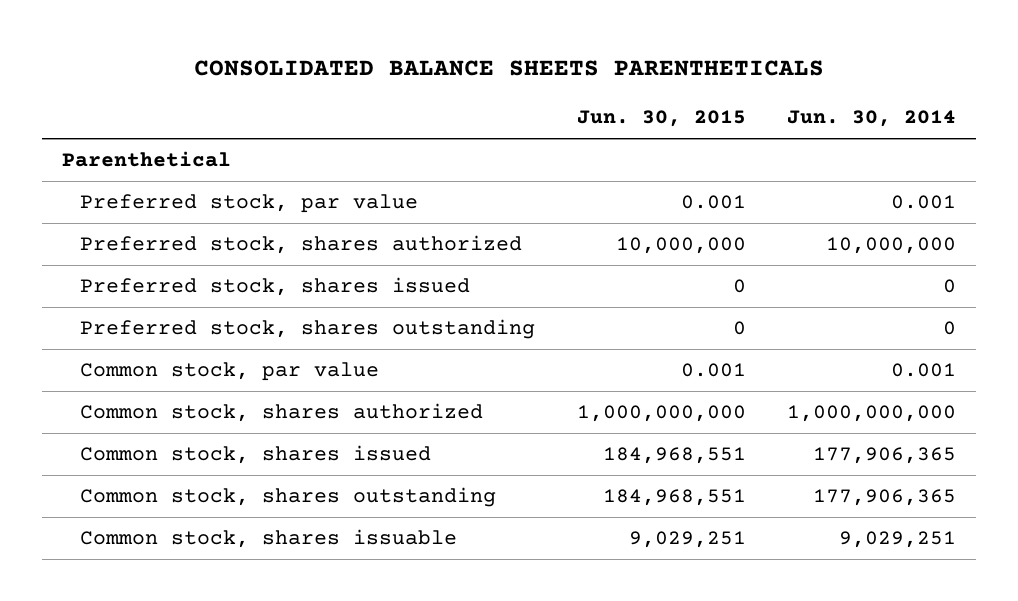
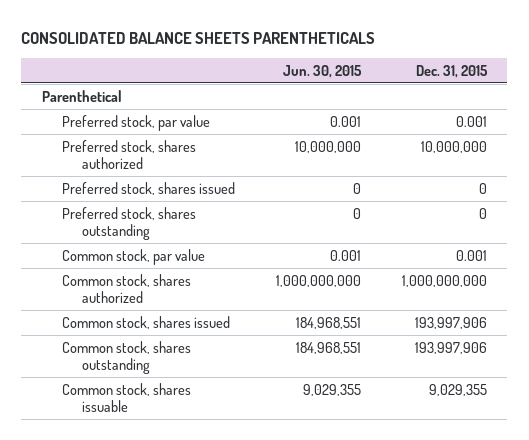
[786,110,956,128] Jun. 30, 2014 -> none
none -> [415,64,488,78] Dec. 31, 2015
[628,531,746,549] 9,029,251 -> [302,383,361,396] 9,029,355

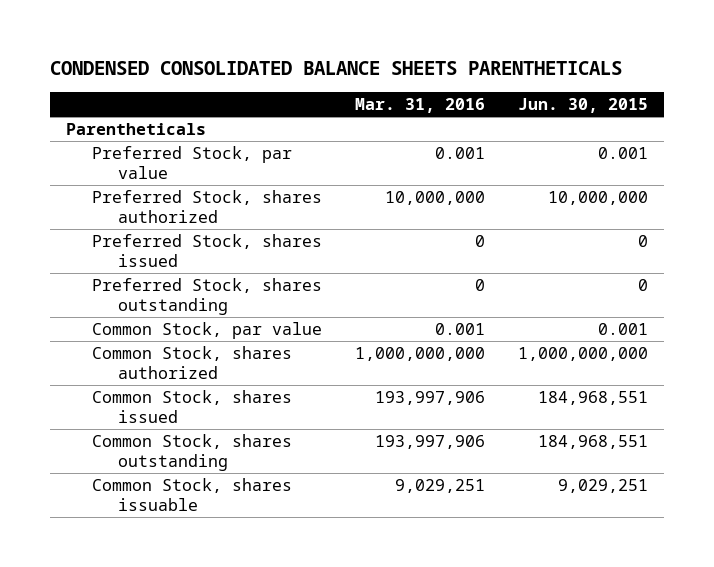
[21,31,376,44] CONSOLIDATED BALANCE SHEETS PARENTHETICALS -> [49,61,622,76] CONDENSED CONSOLIDATED BALANCE SHEETS PARENTHETICALS
[415,64,488,78] Dec. 31, 2015 -> none
none -> [354,97,485,113] Mar. 31, 2016
[41,89,122,102] Parenthetical -> [66,123,207,136] Parentheticals
[62,114,211,131] Preferred stock, par value -> [91,146,292,180] Preferred Stock, par value
[62,139,197,170] Preferred stock, shares authorized -> [91,190,322,224] Preferred Stock, shares authorized
[62,181,236,195] Preferred stock, shares issued -> [91,234,322,268] Preferred Stock, shares issued
[62,206,197,241] Preferred stock, shares outstanding -> [91,278,322,316] Preferred Stock, shares outstanding
[62,248,206,265] Common stock, par value -> [91,322,322,340] Common Stock, par value
[62,273,192,304] Common stock, shares authorized -> [91,346,292,380] Common Stock, shares authorized
[62,315,231,329] Common stock, shares issued -> [91,390,292,424] Common Stock, shares issued
[62,340,192,375] Common stock, shares outstanding -> [91,434,292,472] Common Stock, shares outstanding
[62,382,192,413] Common stock, shares issuable -> [91,478,292,512] Common Stock, shares issuable
[302,383,361,396] 9,029,355 -> [557,479,648,494] 9,029,251

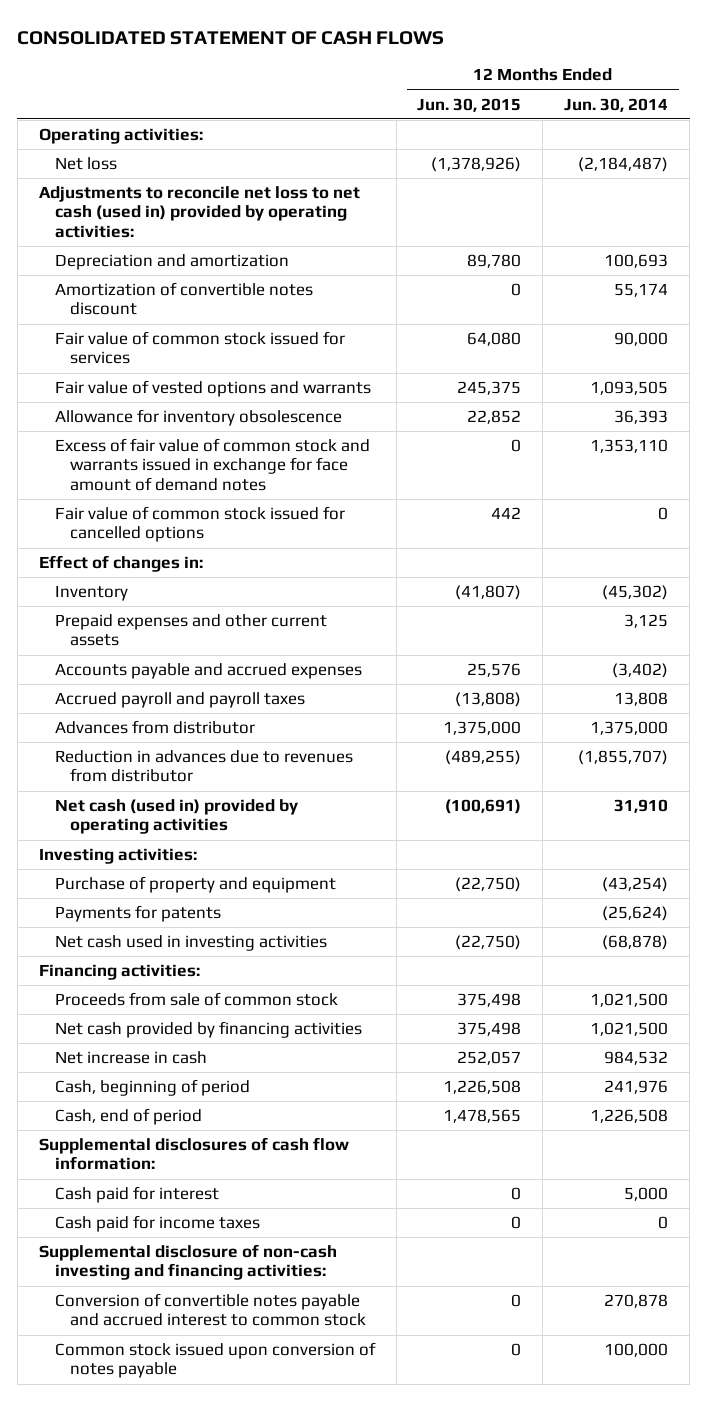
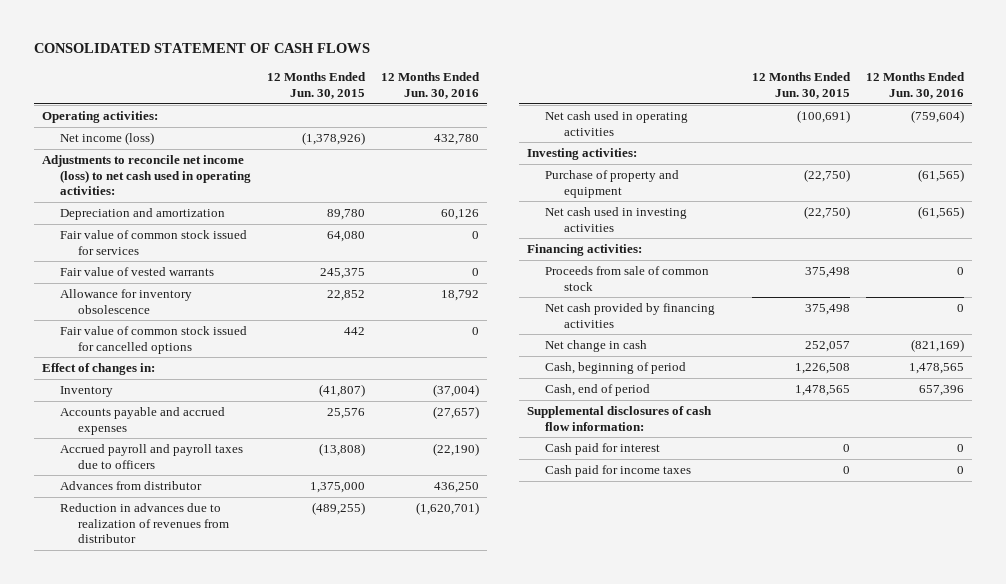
[564,97,669,112] Jun. 30, 2014 -> none
none -> [380,72,480,99] 12 Months Ended Jun. 30, 2016
[54,157,117,171] Net loss -> [59,132,154,146] Net income (loss)
[38,186,360,238] Adjustments to reconcile net loss to net cash (used in) provided by operating activities: -> [41,155,251,196] Adjustments to reconcile net income (loss) to net cash used in operating activities:
[54,282,313,316] Amortization of convertible notes discount -> none
[54,380,371,398] Fair value of vested options and warrants -> [59,267,214,277] Fair value of vested warrants
[54,438,370,491] Excess of fair value of common stock and warrants issued in exchange for face amount of demand notes -> none
[54,614,327,647] Prepaid expenses and other current assets -> none
[54,692,305,709] Accrued payroll and payroll taxes -> [59,444,243,469] Accrued payroll and payroll taxes due to officers
[54,750,353,783] Reduction in advances due to revenues from distributor -> [59,503,230,544] Reduction in advances due to realization of revenues from distributor
[54,799,298,835] Net cash (used in) provided by operating activities -> [545,111,689,136] Net cash used in operating activities
[54,905,221,923] Payments for patents -> none
[54,1051,207,1065] Net increase in cash -> [545,340,648,353] Net change in cash
[38,1244,337,1281] Supplemental disclosure of non-cash investing and financing activities: -> none
[54,1293,367,1327] Conversion of convertible notes payable and accrued interest to common stock -> none
[54,1342,376,1379] Common stock issued upon conversion of notes payable -> none

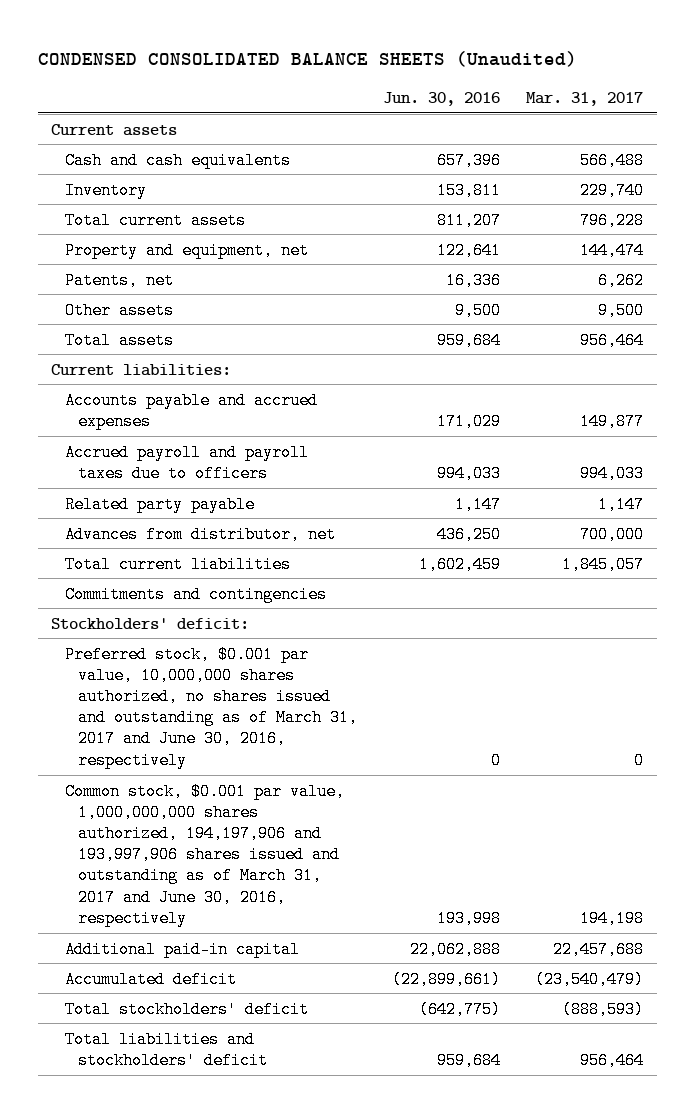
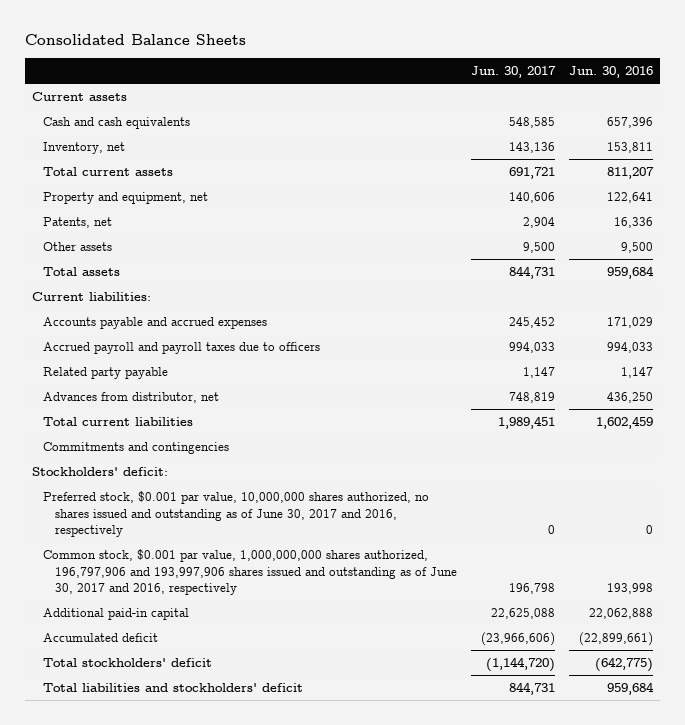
[38,51,578,68] CONDENSED CONSOLIDATED BALANCE SHEETS (Unaudited) -> [24,33,246,45] Consolidated Balance Sheets
[526,92,644,107] Mar. 31, 2017 -> none
none -> [471,66,557,79] Jun. 30, 2017
[64,181,147,199] Inventory -> [43,142,126,155] Inventory, net
[64,645,359,769] Preferred stock, $0.001 par value, 10,000,000 shares authorized, no shares issued and outstanding as of March 31, 2017 and June 30, 2016, respectively -> [43,491,430,537] Preferred stock, $0.001 par value, 10,000,000 shares authorized, no shares issued and outstanding as of June 30, 2017 and 2016, respectively
[64,782,345,927] Common stock, $0.001 par value, 1,000,000,000 shares authorized, 194,197,906 and 193,997,906 shares issued and outstanding as of March 31, 2017 and June 30, 2016, respectively -> [43,549,458,595] Common stock, $0.001 par value, 1,000,000,000 shares authorized, 196,797,906 and 193,997,906 shares issued and outstanding as of June 30, 2017 and 2016, respectively

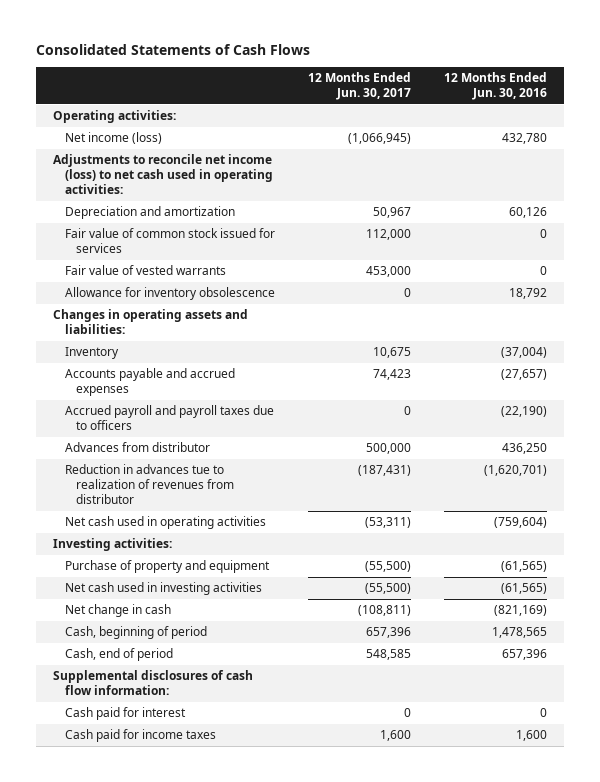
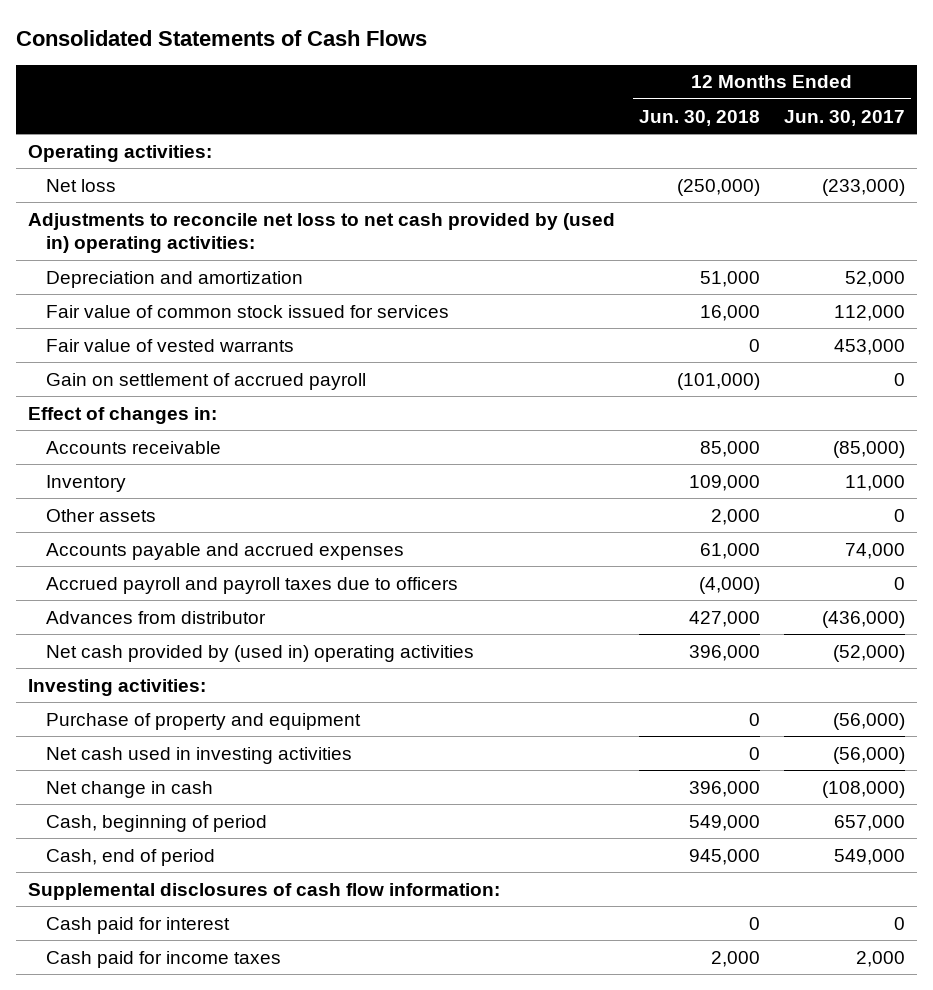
[444,71,548,100] 12 Months Ended Jun. 30, 2016 -> none
none -> [638,109,760,126] Jun. 30, 2018
[64,132,162,145] Net income (loss) -> [45,178,116,192] Net loss
[348,133,412,145] (1,066,945) -> [821,178,905,196] (233,000)
[52,154,273,195] Adjustments to reconcile net income (loss) to net cash used in operating activities: -> [27,212,615,254] Adjustments to reconcile net loss to net cash provided by (used in) operating activities:
[373,207,412,219] 50,967 -> [844,270,905,287] 52,000
[64,287,275,301] Allowance for inventory obsolescence -> none
none -> [45,372,366,390] Gain on settlement of accrued payroll
[52,309,248,335] Changes in operating assets and liabilities: -> [27,406,217,424] Effect of changes in:
none -> [45,440,221,454] Accounts receivable
[373,347,412,359] 10,675 -> [844,474,905,491] 11,000
none -> [45,508,156,522] Other assets
[373,369,412,381] 74,423 -> [844,542,905,559] 74,000
[64,464,235,505] Reduction in advances tue to realization of revenues from distributor -> none
[366,443,412,455] 500,000 -> [821,610,905,628] (436,000)
[64,516,266,530] Net cash used in operating activities -> [45,644,474,662] Net cash provided by (used in) operating activities
[365,517,412,529] (53,311) -> [832,644,905,662] (52,000)
[365,561,412,573] (55,500) -> [832,712,905,730] (56,000)
[365,583,412,595] (55,500) -> [832,746,905,764] (56,000)
[358,605,412,617] (108,811) -> [821,780,905,798] (108,000)
[366,627,412,639] 657,396 -> [833,814,905,831] 657,000
[366,649,412,661] 548,585 -> [833,848,905,865] 549,000
[380,730,412,742] 1,600 -> [855,950,905,967] 2,000

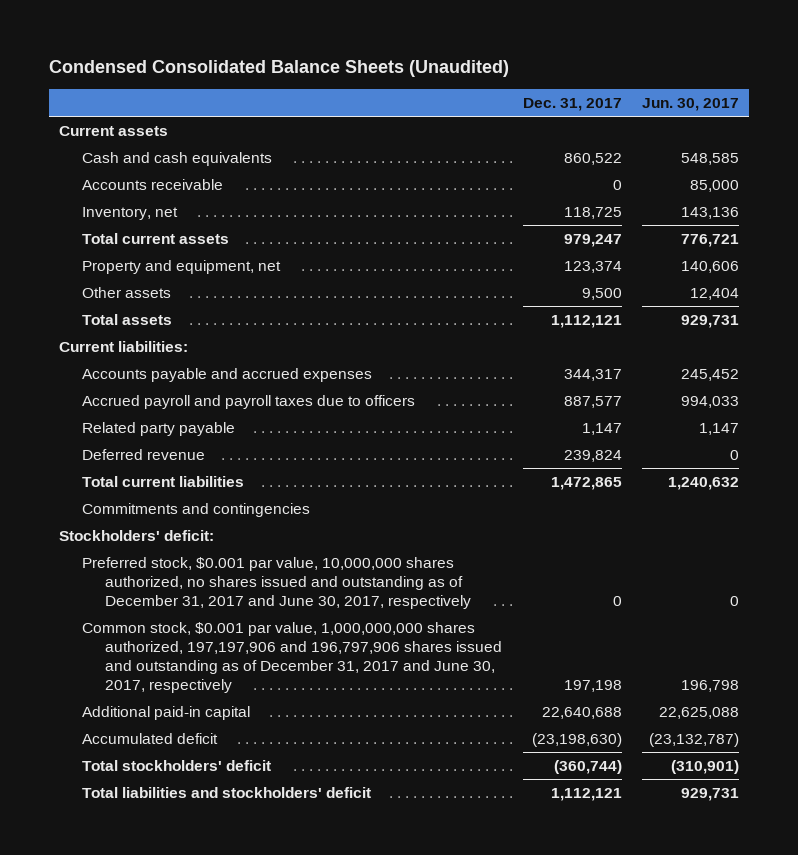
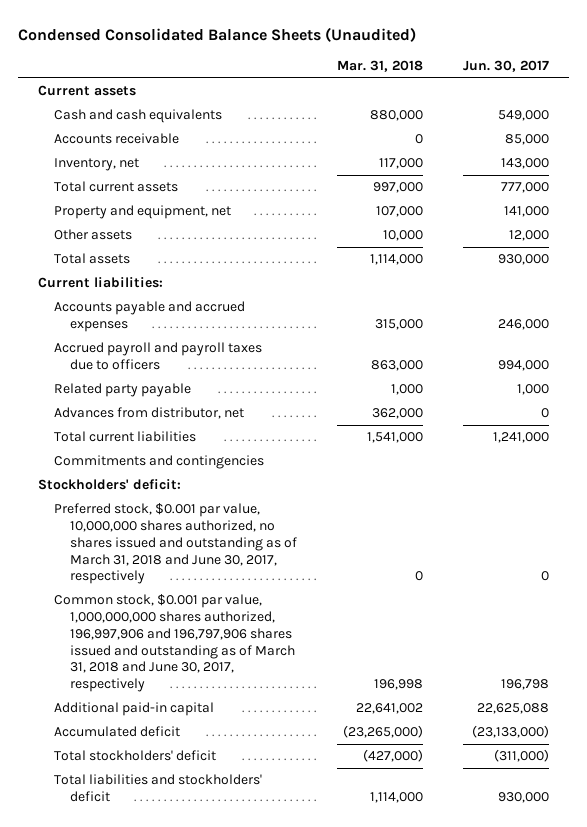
[522,98,622,112] Dec. 31, 2017 -> none
none -> [337,60,424,73] Mar. 31, 2018
[681,152,740,165] 548,585 -> [498,110,550,122] 549,000
[681,206,740,219] 143,136 -> [501,158,550,170] 143,000
[681,233,740,247] 776,721 -> [501,182,550,194] 777,000
[681,260,740,273] 140,606 -> [504,206,550,218] 141,000
[690,287,740,300] 12,404 -> [509,230,550,242] 12,000
[681,314,740,328] 929,731 -> [498,254,550,266] 930,000
[82,448,206,460] Deferred revenue -> none
[681,368,740,381] 245,452 -> [498,319,550,331] 246,000
[681,395,740,408] 994,033 -> [498,360,550,372] 994,000
[699,422,740,435] 1,147 -> [517,384,550,396] 1,000
none -> [53,407,244,420] Advances from distributor, net
[668,476,740,490] 1,240,632 -> [493,432,550,444] 1,241,000
[82,556,472,609] Preferred stock, $0.001 par value, 10,000,000 shares authorized, no shares issued and outstanding as of December 31, 2017 and June 30, 2017, respectively -> [53,503,298,585] Preferred stock, $0.001 par value, 10,000,000 shares authorized, no shares issued and outstanding as of March 31, 2018 and June 30, 2017, respectively
[82,621,503,693] Common stock, $0.001 par value, 1,000,000,000 shares authorized, 197,197,906 and 196,797,906 shares issued and outstanding as of December 31, 2017 and June 30, 2017, respectively -> [53,594,296,693] Common stock, $0.001 par value, 1,000,000,000 shares authorized, 196,997,906 and 196,797,906 shares issued and outstanding as of March 31, 2018 and June 30, 2017, respectively
[649,732,740,747] (23,132,787) -> [472,725,550,739] (23,133,000)
[671,759,740,774] (310,901) -> [494,749,550,763] (311,000)
[681,787,740,801] 929,731 -> [498,792,550,804] 930,000

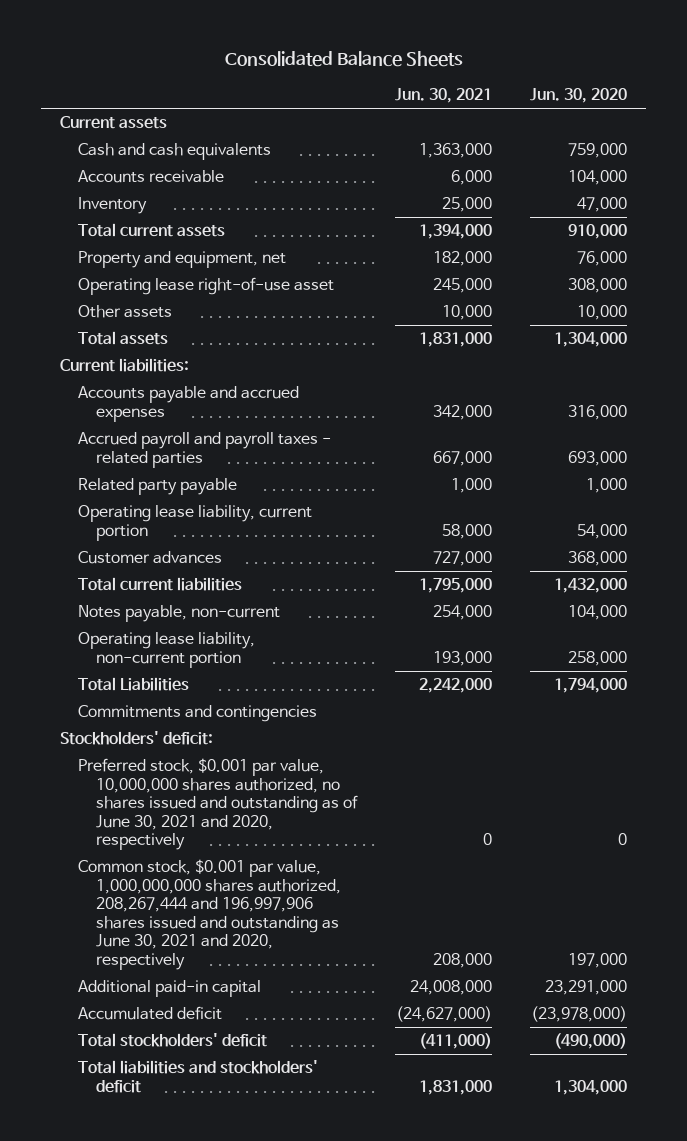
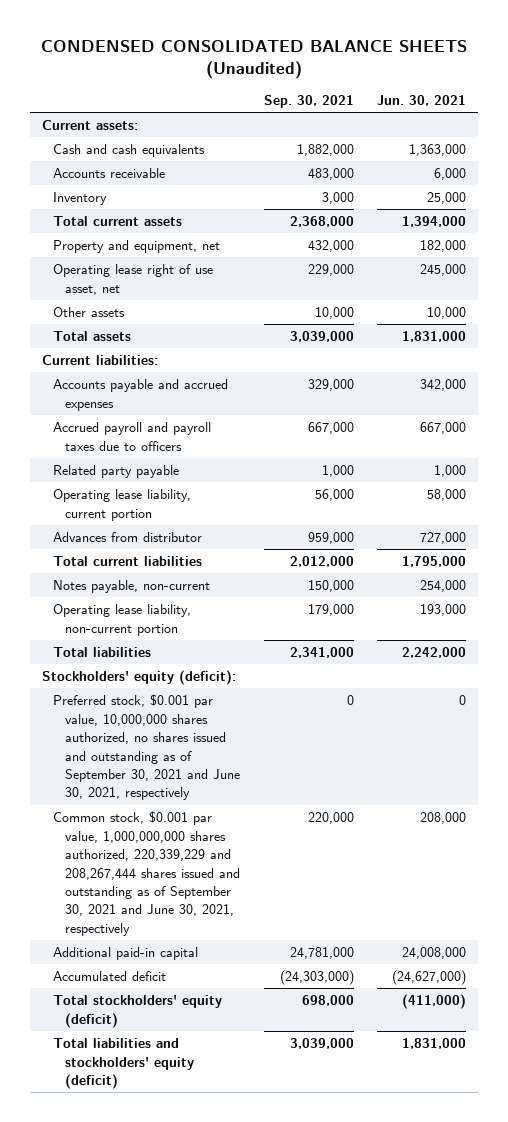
[224,51,463,68] Consolidated Balance Sheets -> [41,39,468,80] CONDENSED CONSOLIDATED BALANCE SHEETS (Unaudited)
[530,88,628,104] Jun. 30, 2020 -> none
none -> [263,95,354,109] Sep. 30, 2021
[59,116,167,130] Current assets -> [41,120,138,131] Current assets:
[78,277,335,296] Operating lease right-of-use asset -> [53,264,214,295] Operating lease right of use asset, net
[78,432,332,468] Accrued payroll and payroll taxes - related parties -> [53,422,212,451] Accrued payroll and payroll taxes due to officers
[78,551,223,565] Customer advances -> [53,532,203,543] Advances from distributor
[78,705,318,723] Commitments and contingencies -> none
[78,677,190,692] Total Liabilities -> [53,647,152,658] Total liabilities
[59,731,213,746] Stockholders' deficit: -> [41,670,236,686] Stockholders' equity (deficit):
[78,758,359,851] Preferred stock, $0.001 par value, 10,000,000 shares authorized, no shares issued and outstanding as of June 30, 2021 and 2020, respectively -> [53,694,241,801] Preferred stock, $0.001 par value, 10,000,000 shares authorized, no shares issued and outstanding as of September 30, 2021 and June 30, 2021, respectively
[78,859,342,970] Common stock, $0.001 par value, 1,000,000,000 shares authorized, 208,267,444 and 196,997,906 shares issued and outstanding as June 30, 2021 and 2020, respectively -> [53,811,241,936] Common stock, $0.001 par value, 1,000,000,000 shares authorized, 220,339,229 and 208,267,444 shares issued and outstanding as of September 30, 2021 and June 30, 2021, respectively
[78,1033,268,1048] Total stockholders' deficit -> [53,995,223,1028] Total stockholders' equity (deficit)
[78,1060,319,1093] Total liabilities and stockholders' deficit -> [53,1038,195,1090] Total liabilities and stockholders' equity (deficit)

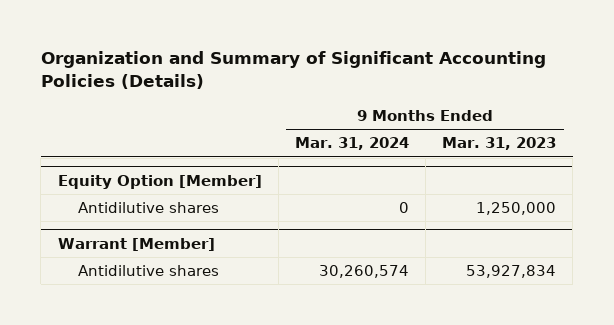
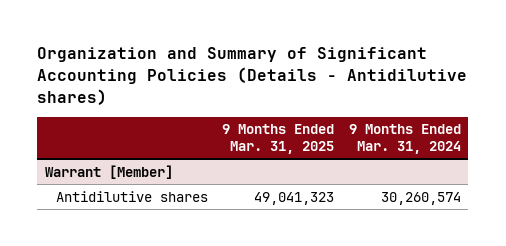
[40,51,546,90] Organization and Summary of Significant Accounting Policies (Details) -> [37,47,468,105] Organization and Summary of Significant Accounting Policies (Details - Antidilutive shares)
[442,137,557,151] Mar. 31, 2023 -> none
none -> [222,124,335,154] 9 Months Ended Mar. 31, 2025
[57,174,262,189] Equity Option [Member] -> none
[78,202,220,214] Antidilutive shares -> none

